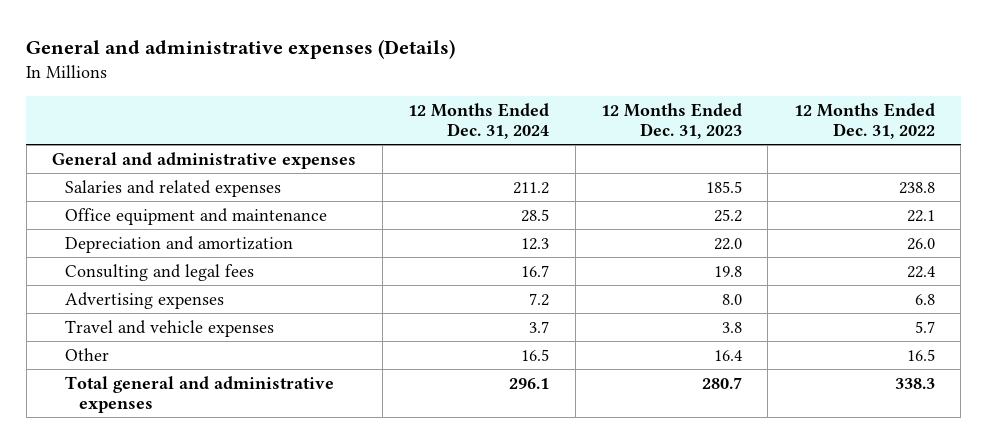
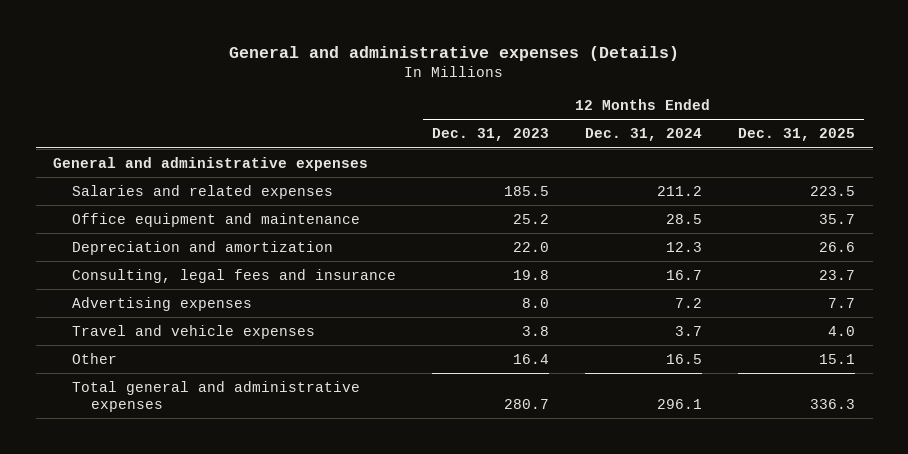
[793,102,935,140] 12 Months Ended Dec. 31, 2022 -> none
none -> [737,128,855,142] Dec. 31, 2025
[65,263,255,281] Consulting and legal fees -> [72,268,397,283] Consulting, legal fees and insurance

